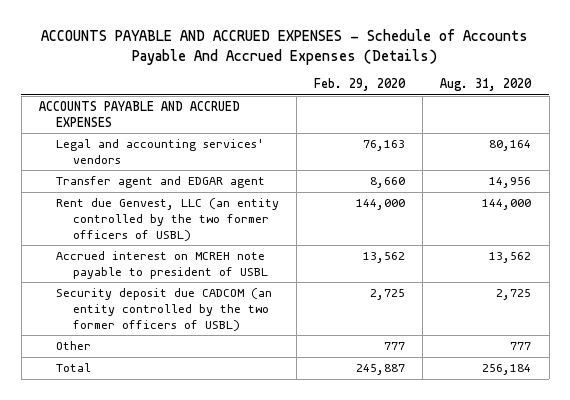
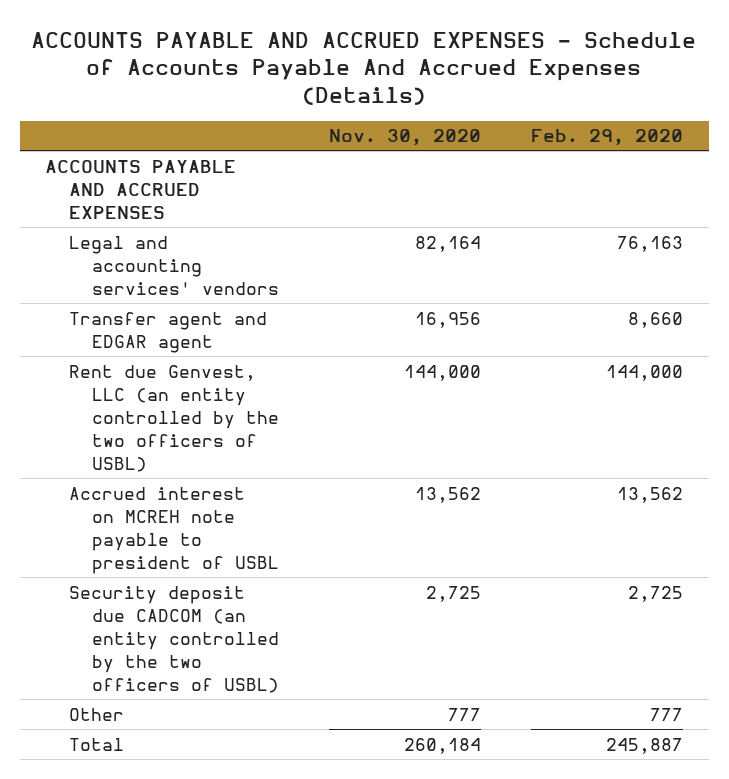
[440,78,533,92] Aug. 31, 2020 -> none
none -> [329,129,482,147] Nov. 30, 2020
[55,198,279,241] Rent due Genvest, LLC (an entity controlled by the two former officers of USBL) -> [68,364,280,472] Rent due Genvest, LLC (an entity controlled by the two officers of USBL)
[55,288,272,331] Security deposit due CADCOM (an entity controlled by the two former officers of USBL) -> [68,585,280,693] Security deposit due CADCOM (an entity controlled by the two officers of USBL)

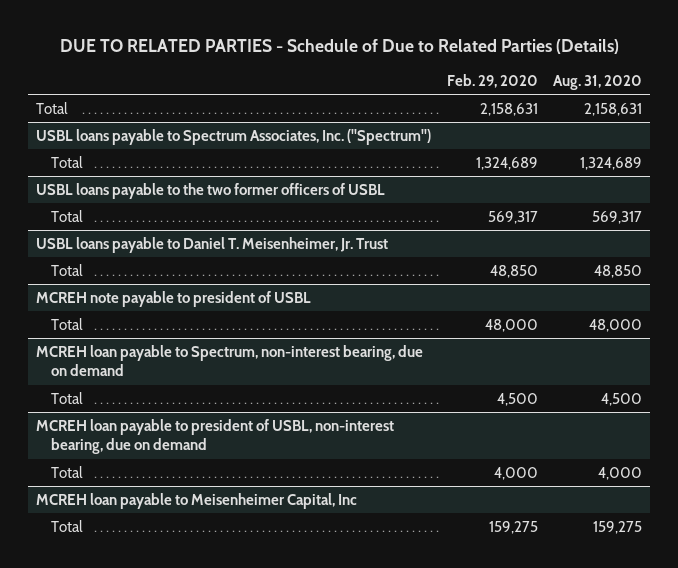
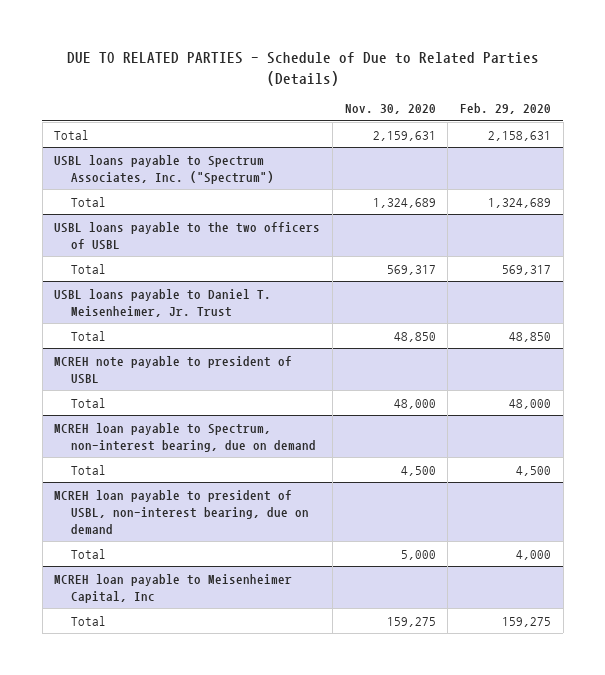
[553,75,643,91] Aug. 31, 2020 -> none
none -> [344,104,436,115] Nov. 30, 2020
[36,182,386,199] USBL loans payable to the two former officers of USBL -> [54,221,321,250] USBL loans payable to the two officers of USBL

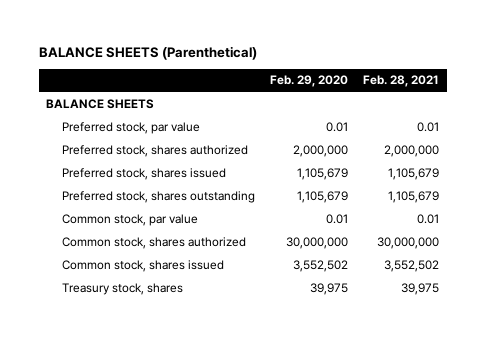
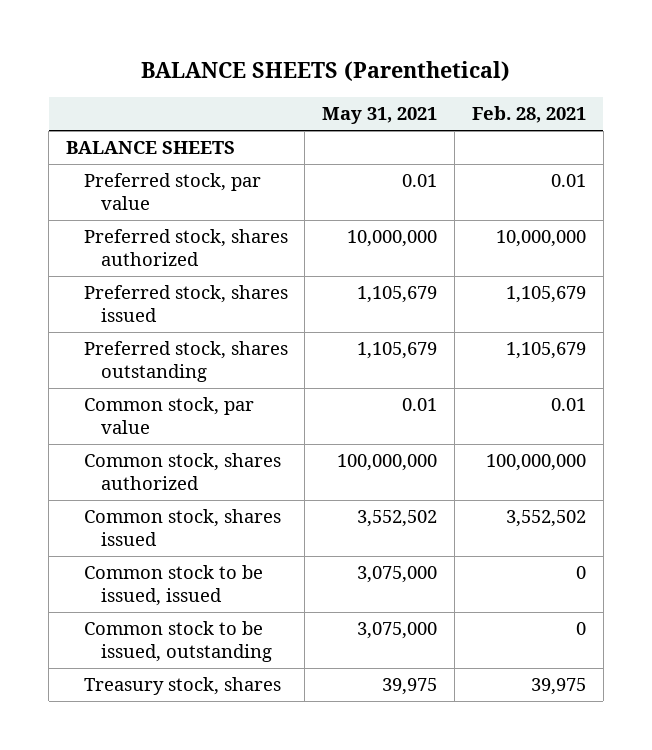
[270,75,349,88] Feb. 29, 2020 -> none
none -> [322,107,438,125] May 31, 2021
[384,145,440,158] 2,000,000 -> [495,230,586,248] 10,000,000
[377,237,440,250] 30,000,000 -> [485,454,586,472] 100,000,000
none -> [83,565,263,606] Common stock to be issued, issued
none -> [83,621,272,662] Common stock to be issued, outstanding

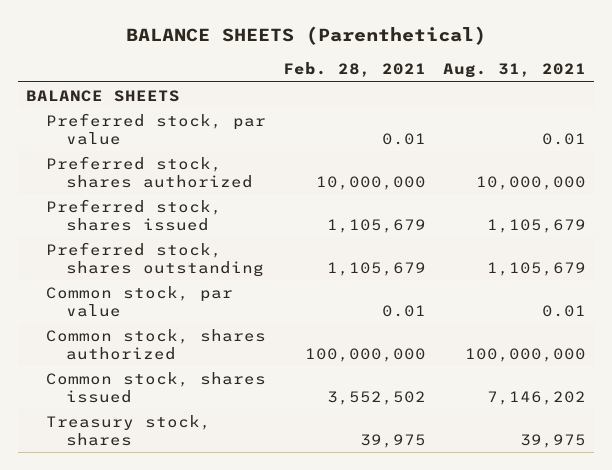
[322,107,438,125] May 31, 2021 -> none
none -> [442,63,586,79] Aug. 31, 2021
[83,565,263,606] Common stock to be issued, issued -> none
[83,621,272,662] Common stock to be issued, outstanding -> none

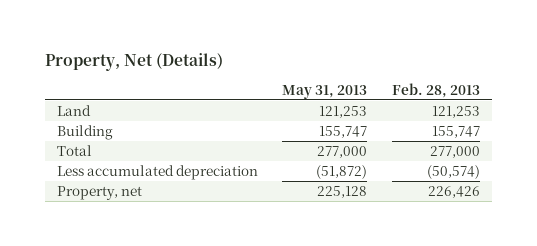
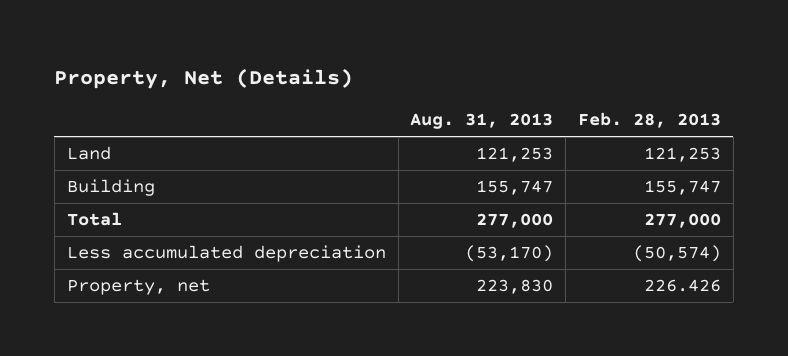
[282,84,368,99] May 31, 2013 -> none
none -> [410,113,554,130] Aug. 31, 2013
[427,186,480,199] 226,426 -> [644,279,722,293] 226.426

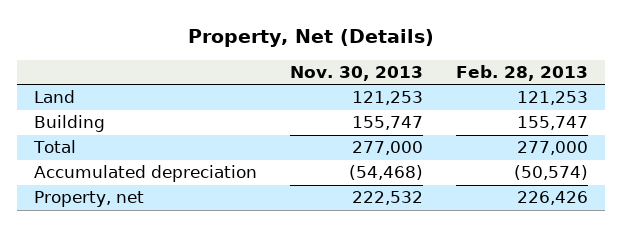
[410,113,554,130] Aug. 31, 2013 -> none
none -> [290,65,424,81] Nov. 30, 2013
[66,245,386,263] Less accumulated depreciation -> [33,165,257,183] Accumulated depreciation
[644,279,722,293] 226.426 -> [517,191,589,206] 226,426

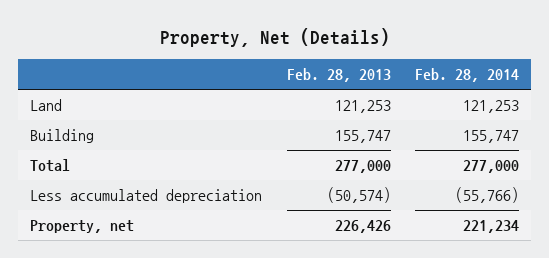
[290,65,424,81] Nov. 30, 2013 -> none
none -> [415,67,520,82] Feb. 28, 2014
[33,165,257,183] Accumulated depreciation -> [30,189,263,204] Less accumulated depreciation

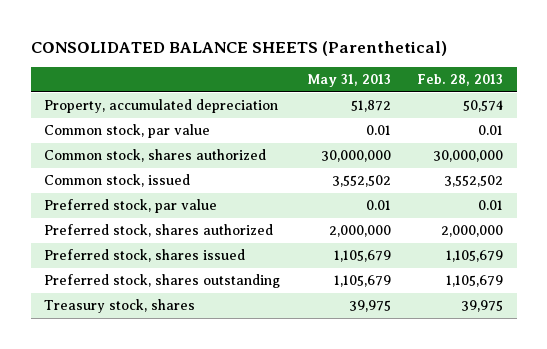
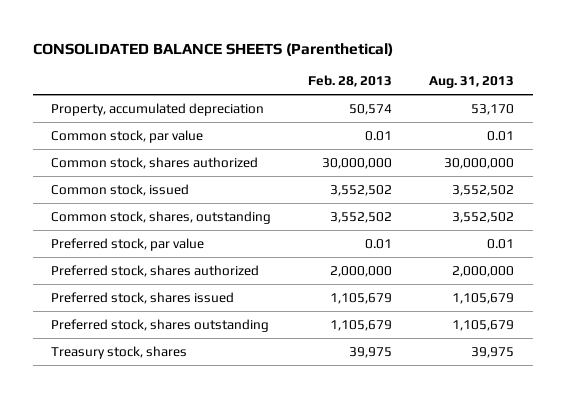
[306,74,391,88] May 31, 2013 -> none
none -> [429,76,515,89] Aug. 31, 2013
none -> [51,210,272,224] Common stock, shares, outstanding

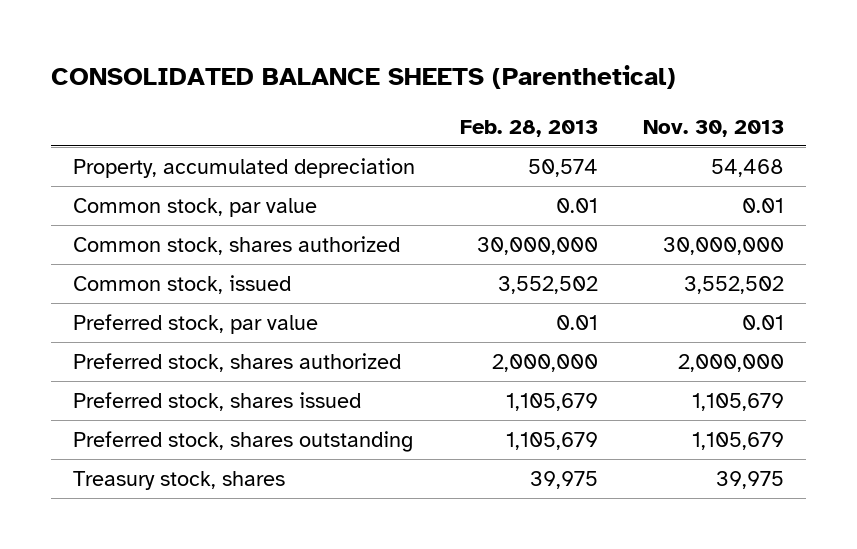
[429,76,515,89] Aug. 31, 2013 -> none
none -> [642,120,784,138] Nov. 30, 2013
[51,210,272,224] Common stock, shares, outstanding -> none

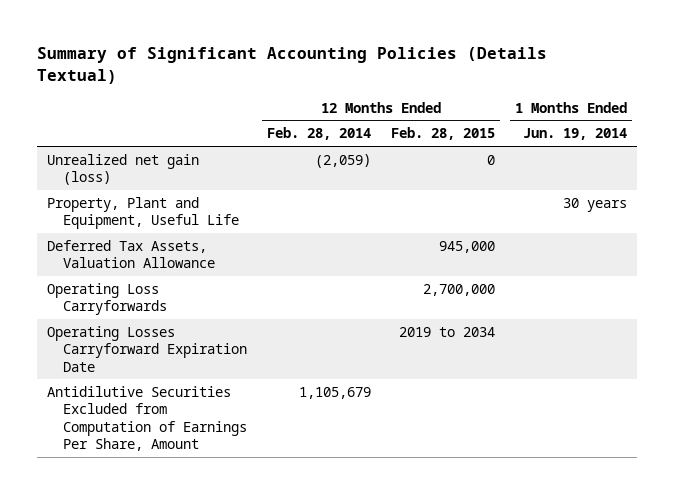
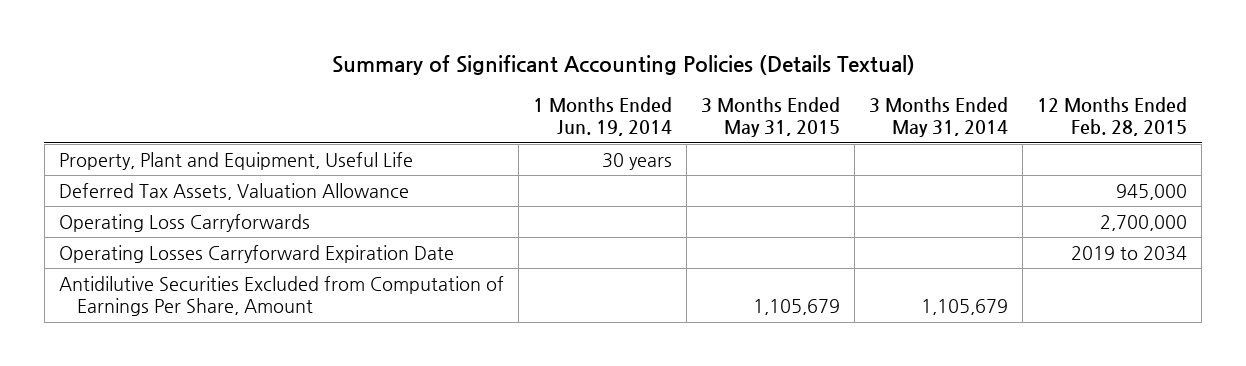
[267,127,372,141] Feb. 28, 2014 -> none
none -> [701,96,841,138] 3 Months Ended May 31, 2015
none -> [869,96,1009,138] 3 Months Ended May 31, 2014
[47,153,200,186] Unrealized net gain (loss) -> none

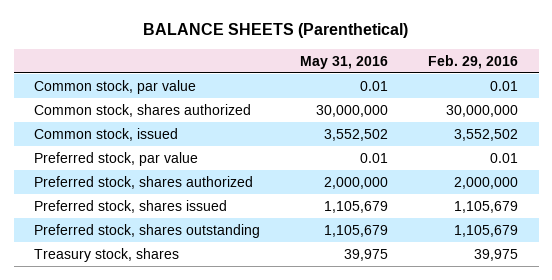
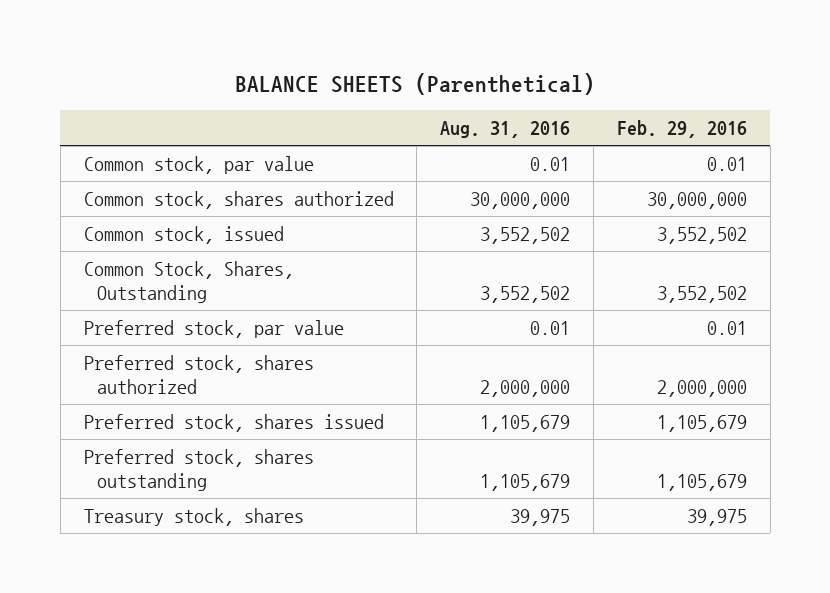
[300,55,389,69] May 31, 2016 -> none
none -> [440,121,571,139] Aug. 31, 2016
none -> [83,260,294,303] Common Stock, Shares, Outstanding

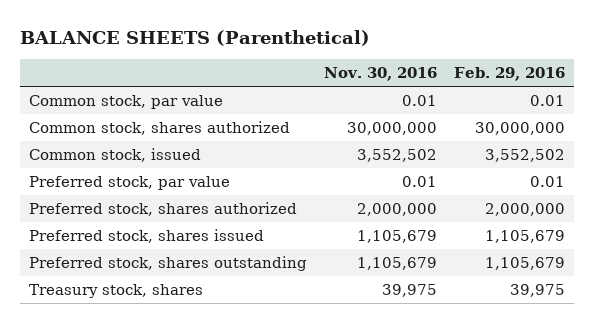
[440,121,571,139] Aug. 31, 2016 -> none
none -> [324,66,438,81] Nov. 30, 2016
[83,260,294,303] Common Stock, Shares, Outstanding -> none

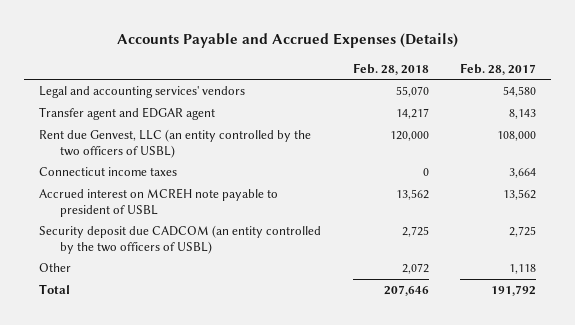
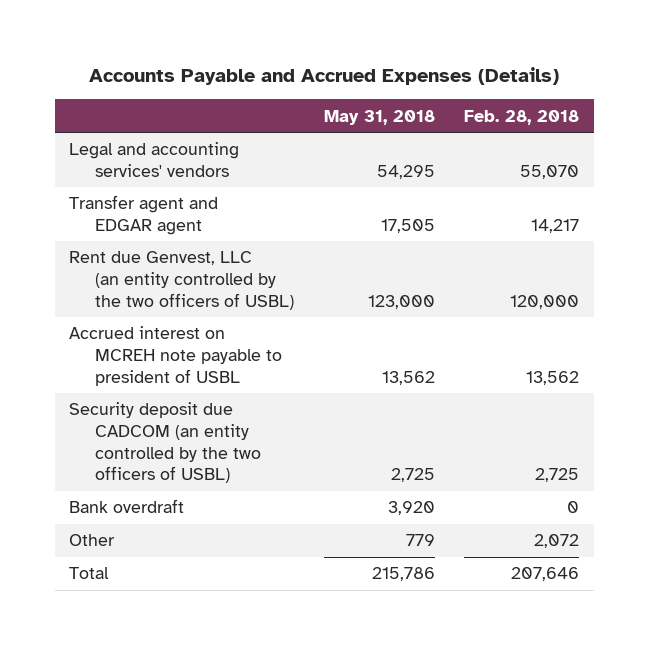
[459,62,536,75] Feb. 28, 2017 -> none
none -> [323,109,435,125] May 31, 2018
[39,167,178,177] Connecticut income taxes -> none
none -> [69,499,185,514] Bank overdraft

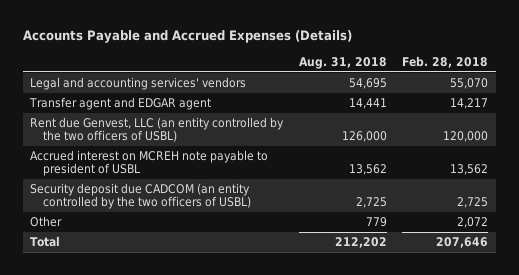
[323,109,435,125] May 31, 2018 -> none
none -> [298,56,387,69] Aug. 31, 2018
[69,499,185,514] Bank overdraft -> none

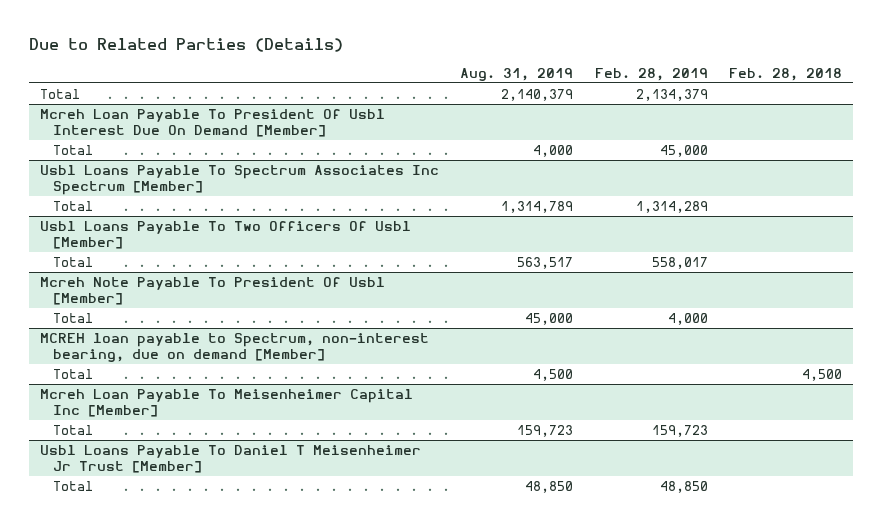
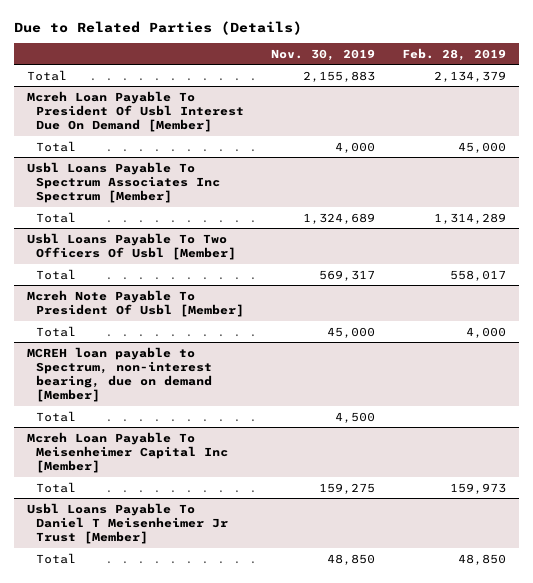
[460,67,574,81] Aug. 31, 2019 -> none
[729,67,843,81] Feb. 28, 2018 -> none
none -> [270,48,375,61] Nov. 30, 2019
[651,424,708,437] 159,723 -> [449,482,506,494] 159,973

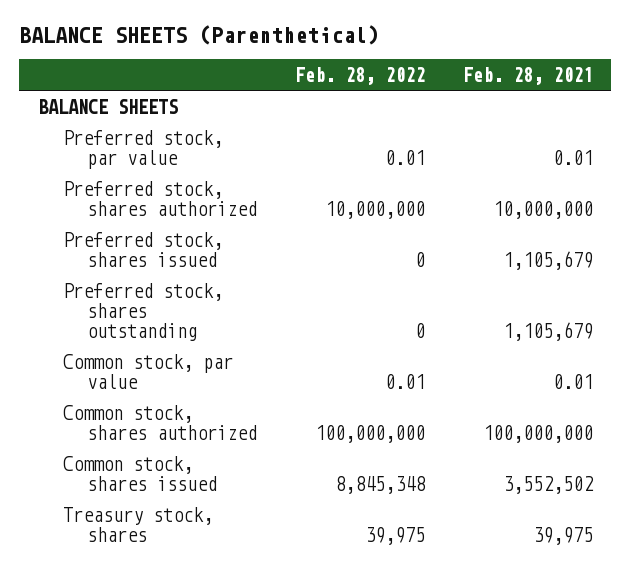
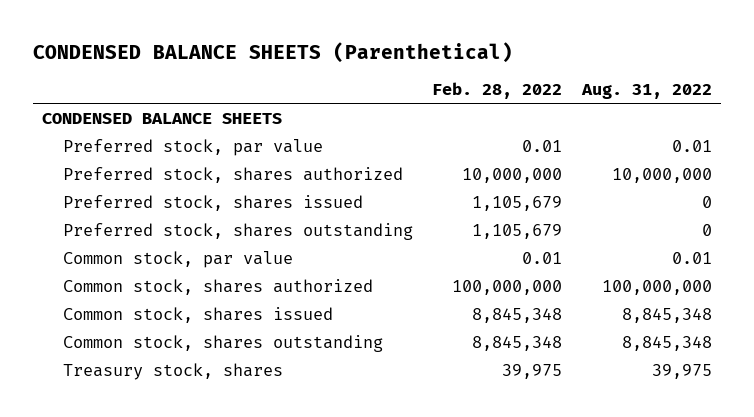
[19,25,380,46] BALANCE SHEETS (Parenthetical) -> [32,41,513,63] CONDENSED BALANCE SHEETS (Parenthetical)
[462,66,593,85] Feb. 28, 2021 -> none
none -> [580,84,712,100] Aug. 31, 2022
[38,98,179,114] BALANCE SHEETS -> [42,112,283,124] CONDENSED BALANCE SHEETS
[414,251,425,267] 0 -> [472,195,563,211] 1,105,679
[414,322,425,338] 0 -> [472,223,563,239] 1,105,679
none -> [62,334,383,352] Common stock, shares outstanding

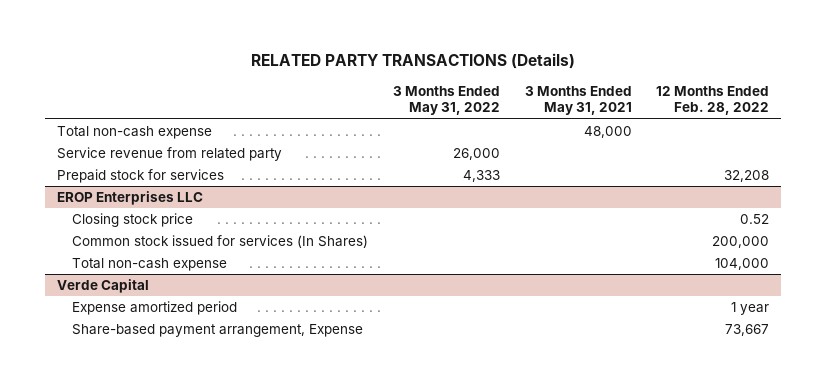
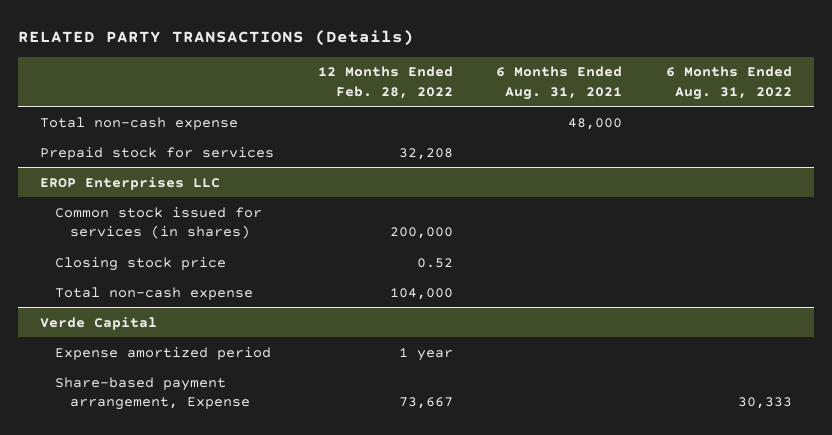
[392,85,500,116] 3 Months Ended May 31, 2022 -> none
[524,85,632,116] 3 Months Ended May 31, 2021 -> none
none -> [496,66,623,100] 6 Months Ended Aug. 31, 2021
none -> [666,66,793,100] 6 Months Ended Aug. 31, 2022
[57,147,283,162] Service revenue from related party -> none
none -> [54,206,262,240] Common stock issued for services (in shares)
[72,235,369,249] Common stock issued for services (In Shares) -> none

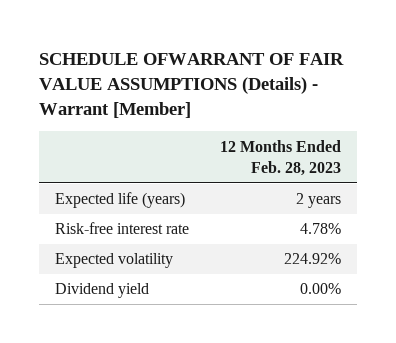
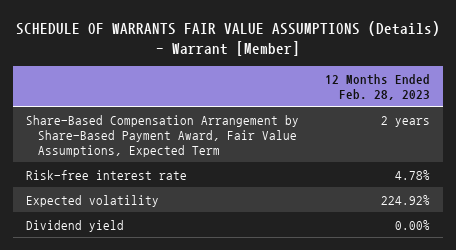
[39,52,345,118] SCHEDULE OFWARRANT OF FAIR VALUE ASSUMPTIONS (Details) - Warrant [Member] -> [15,21,440,57] SCHEDULE OF WARRANTS FAIR VALUE ASSUMPTIONS (Details) - Warrant [Member]
[54,192,185,209] Expected life (years) -> [25,114,299,157] Share-Based Compensation Arrangement by Share-Based Payment Award, Fair Value Assumptions, Expected Term

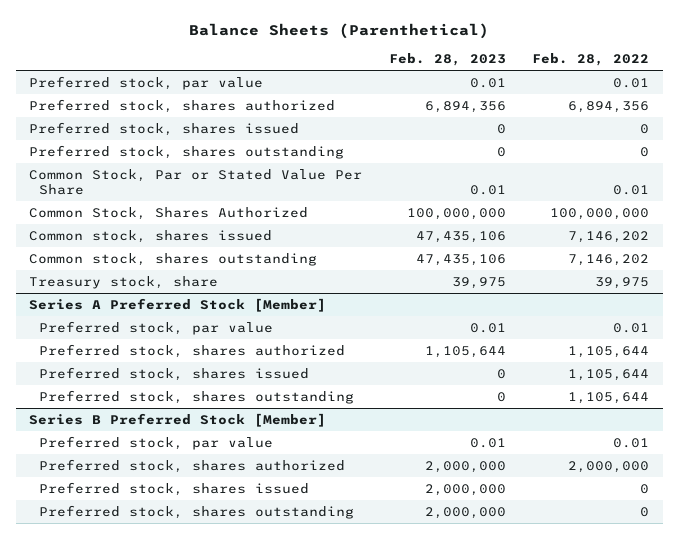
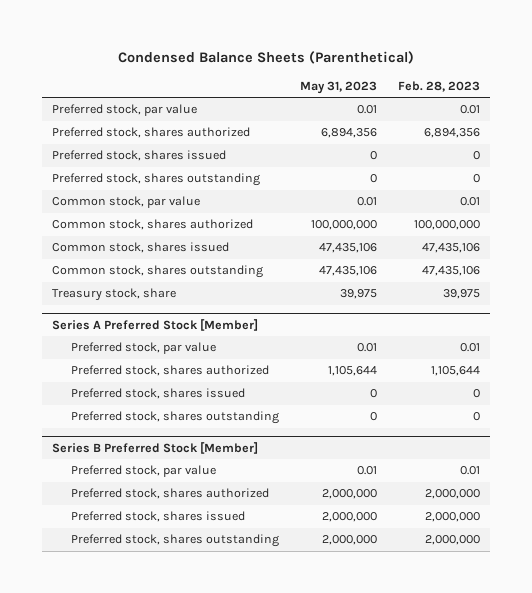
[189,22,490,39] Balance Sheets (Parenthetical) -> [117,50,414,64] Condensed Balance Sheets (Parenthetical)
[532,53,650,67] Feb. 28, 2022 -> none
none -> [299,80,377,94] May 31, 2023
[29,168,363,196] Common Stock, Par or Stated Value Per Share -> [52,196,201,209] Common stock, par value
[29,206,309,220] Common Stock, Shares Authorized -> [52,219,254,231] Common stock, shares authorized

